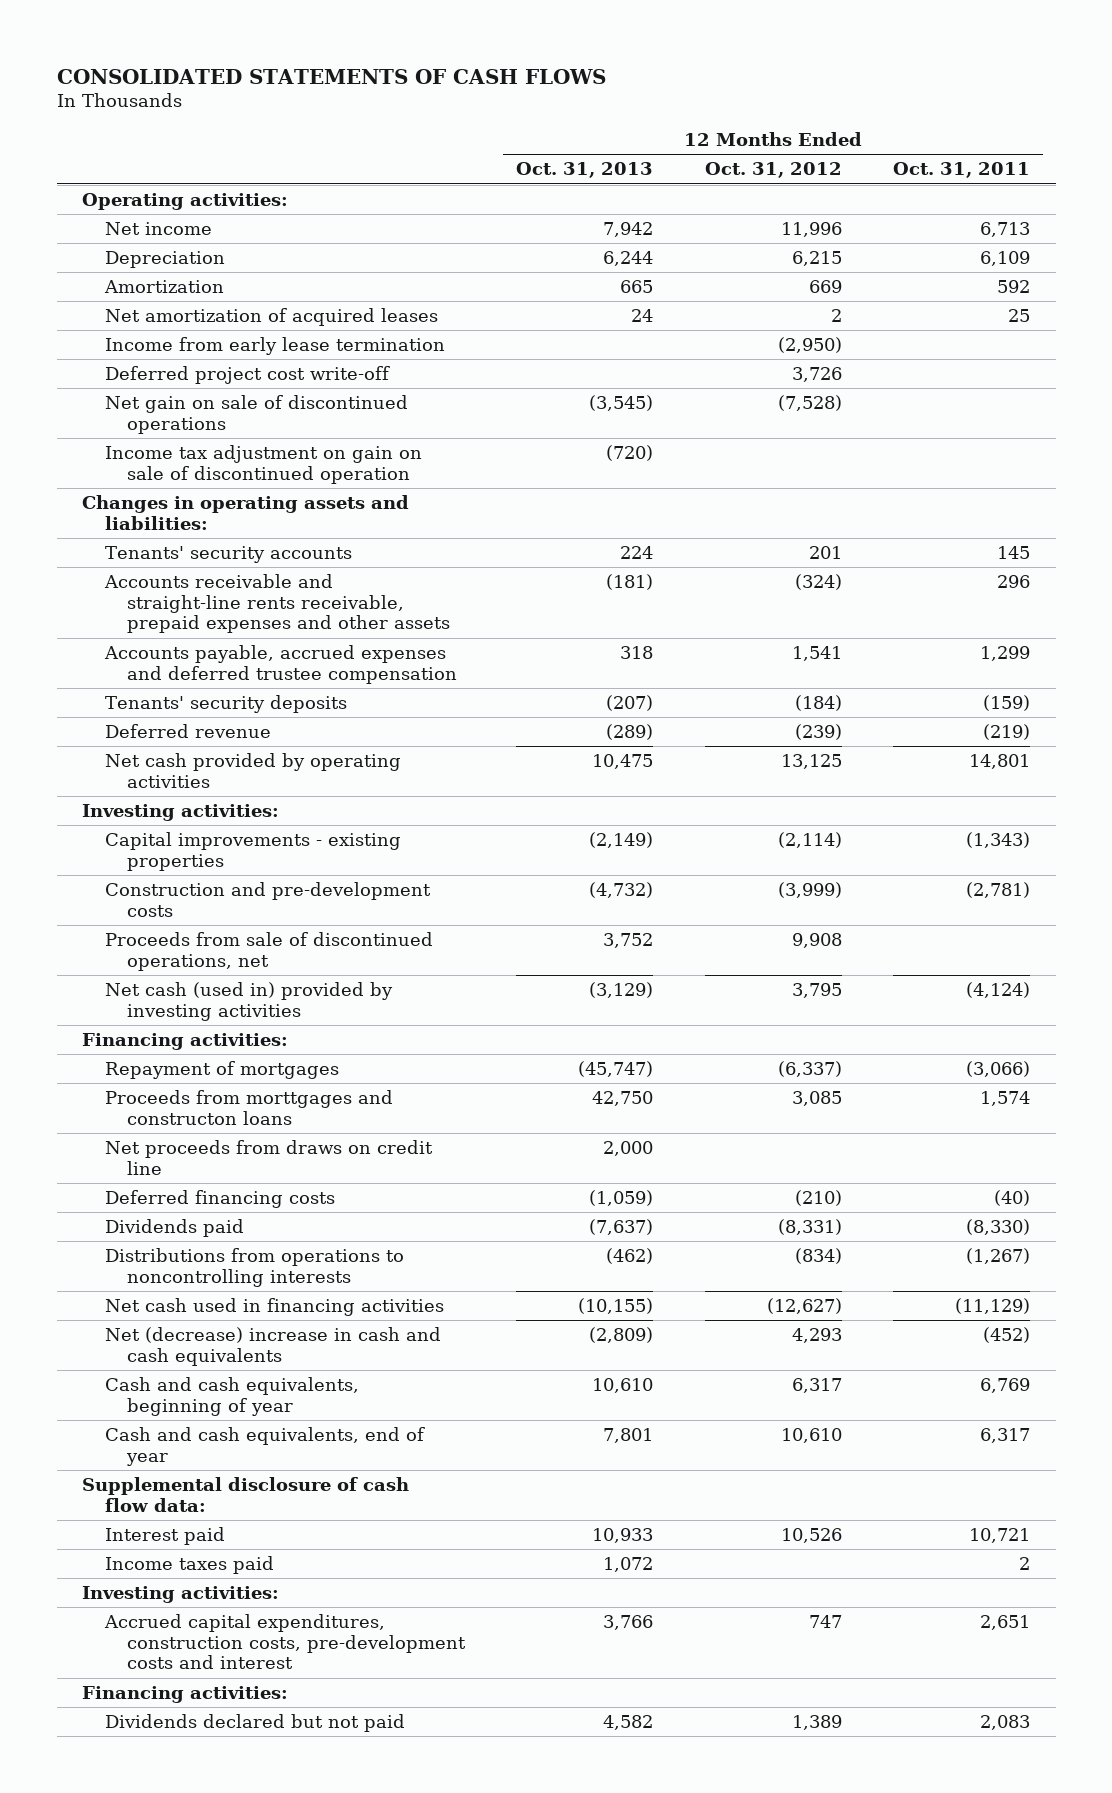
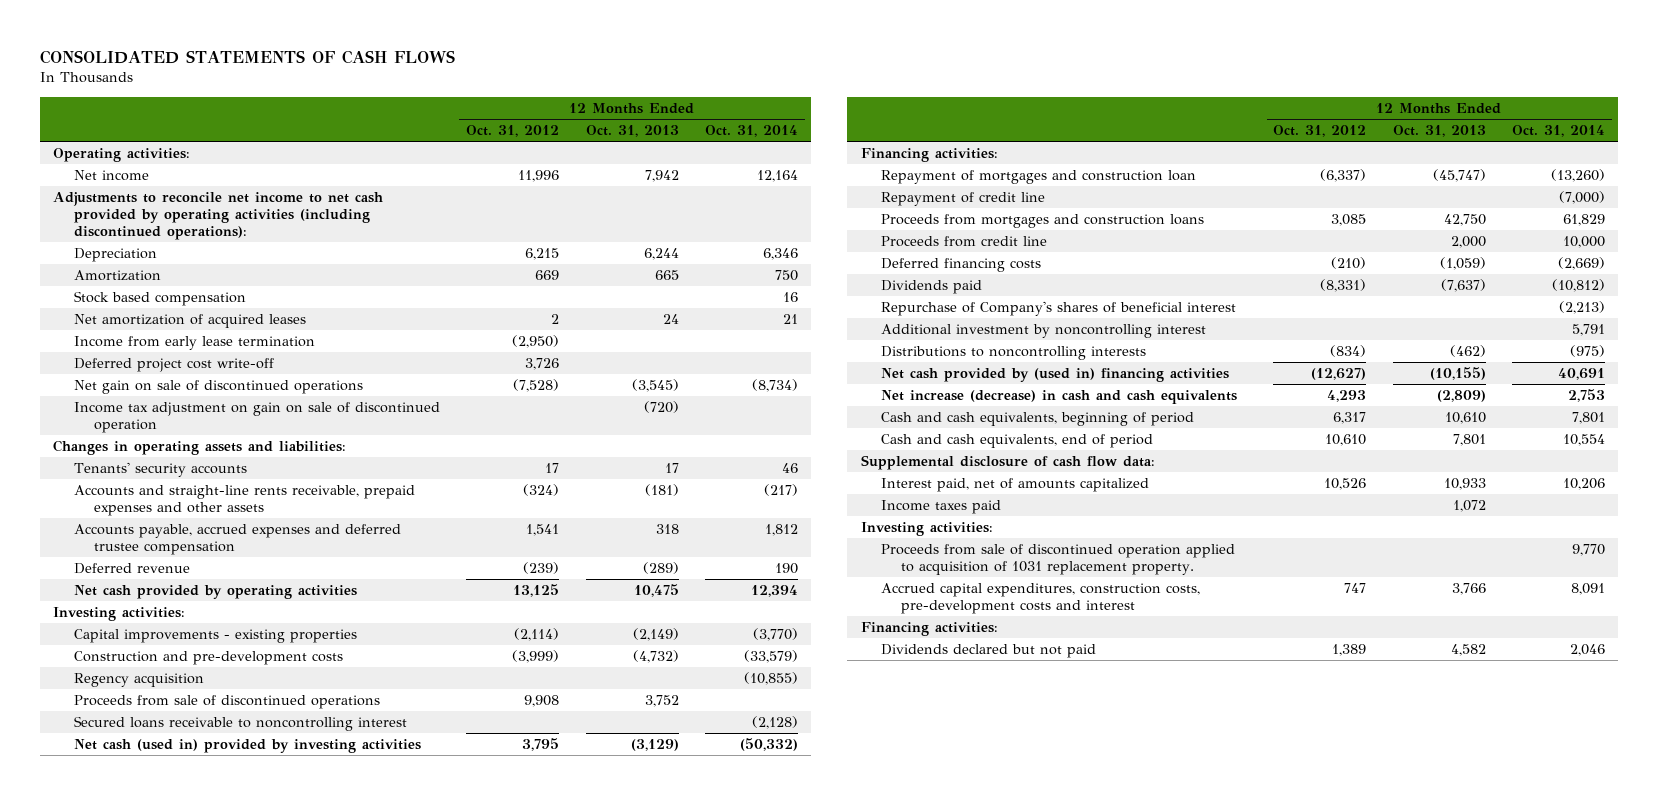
[893,162,1031,179] Oct. 31, 2011 -> none
none -> [704,125,798,138] Oct. 31, 2014
none -> [53,192,384,241] Adjustments to reconcile net income to net cash provided by operating activities (including discontinued operations):
none -> [73,291,246,307] Stock based compensation
[620,546,654,560] 224 -> [664,463,679,474] 17
[808,546,842,560] 201 -> [545,463,560,474] 17
[103,574,450,634] Accounts receivable and straight-line rents receivable, prepaid expenses and other assets -> [73,485,415,517] Accounts and straight-line rents receivable, prepaid expenses and other assets
[104,695,347,714] Tenants' security deposits -> none
none -> [73,673,204,688] Regency acquisition
[104,932,433,971] Proceeds from sale of discontinued operations, net -> [73,695,380,710] Proceeds from sale of discontinued operations
none -> [73,716,407,732] Secured loans receivable to noncontrolling interest
[104,1061,339,1080] Repayment of mortgages -> [880,170,1196,185] Repayment of mortgages and construction loan
none -> [880,192,1045,207] Repayment of credit line
[104,1090,393,1125] Proceeds from morttgages and constructon loans -> [880,214,1204,229] Proceeds from mortgages and construction loans
[104,1140,433,1175] Net proceeds from draws on credit line -> [880,236,1047,248] Proceeds from credit line
none -> [880,301,1236,317] Repurchase of Company's shares of beneficial interest
none -> [880,324,1206,339] Additional investment by noncontrolling interest
[104,1248,404,1287] Distributions from operations to noncontrolling interests -> [880,346,1146,361] Distributions to noncontrolling interests
[104,1298,444,1317] Net cash used in financing activities -> [880,368,1229,383] Net cash provided by (used in) financing activities
[104,1327,441,1366] Net (decrease) increase in cash and cash equivalents -> [880,390,1237,405] Net increase (decrease) in cash and cash equivalents
[104,1377,359,1416] Cash and cash equivalents, beginning of year -> [880,412,1194,427] Cash and cash equivalents, beginning of period
[104,1427,425,1466] Cash and cash equivalents, end of year -> [880,434,1153,449] Cash and cash equivalents, end of period
[104,1527,225,1546] Interest paid -> [880,478,1149,493] Interest paid, net of amounts capitalized
none -> [880,544,1235,576] Proceeds from sale of discontinued operation applied to acquisition of 1031 replacement property.

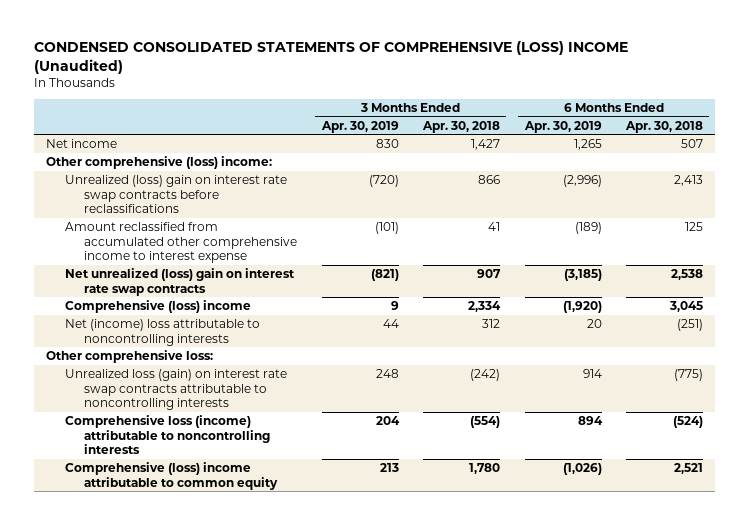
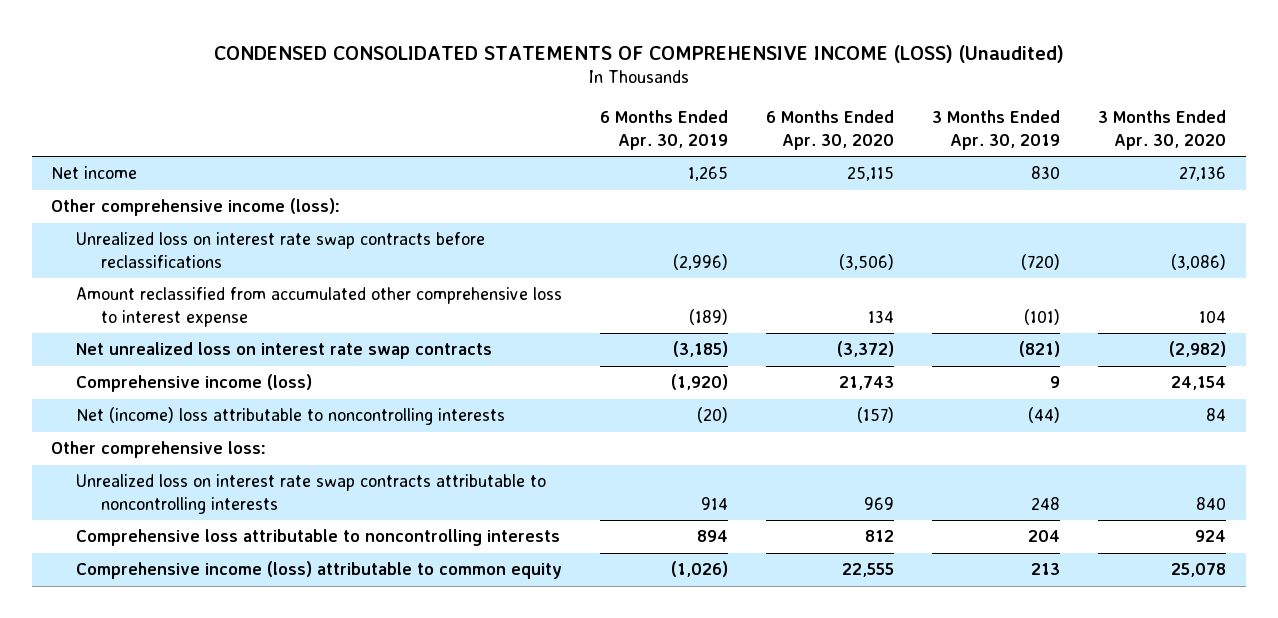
[33,41,628,74] CONDENSED CONSOLIDATED STATEMENTS OF COMPREHENSIVE (LOSS) INCOME (Unaudited) -> [213,44,1064,63] CONDENSED CONSOLIDATED STATEMENTS OF COMPREHENSIVE INCOME (LOSS) (Unaudited)
[422,120,501,133] Apr. 30, 2018 -> none
[625,120,704,133] Apr. 30, 2018 -> none
none -> [766,110,895,150] 6 Months Ended Apr. 30, 2020
none -> [1098,110,1227,150] 3 Months Ended Apr. 30, 2020
[45,156,272,170] Other comprehensive (loss) income: -> [51,198,341,217] Other comprehensive income (loss):
[64,175,287,214] Unrealized (loss) gain on interest rate swap contracts before reclassifications -> [76,232,486,268] Unrealized loss on interest rate swap contracts before reclassifications
[64,222,298,264] Amount reclassified from accumulated other comprehensive income to interest expense -> [76,287,563,327] Amount reclassified from accumulated other comprehensive loss to interest expense
[64,268,295,296] Net unrealized (loss) gain on interest rate swap contracts -> [76,342,493,360] Net unrealized loss on interest rate swap contracts
[64,300,251,314] Comprehensive (loss) income -> [76,374,313,393] Comprehensive income (loss)
[382,319,399,329] 44 -> [1028,407,1061,424] (44)
[586,319,602,329] 20 -> [697,407,729,424] (20)
[64,369,287,411] Unrealized loss (gain) on interest rate swap contracts attributable to noncontrolling interests -> [76,474,547,514] Unrealized loss on interest rate swap contracts attributable to noncontrolling interests
[64,415,271,455] Comprehensive loss (income) attributable to noncontrolling interests -> [76,529,561,547] Comprehensive loss attributable to noncontrolling interests
[64,462,279,490] Comprehensive (loss) income attributable to common equity -> [76,561,563,580] Comprehensive income (loss) attributable to common equity

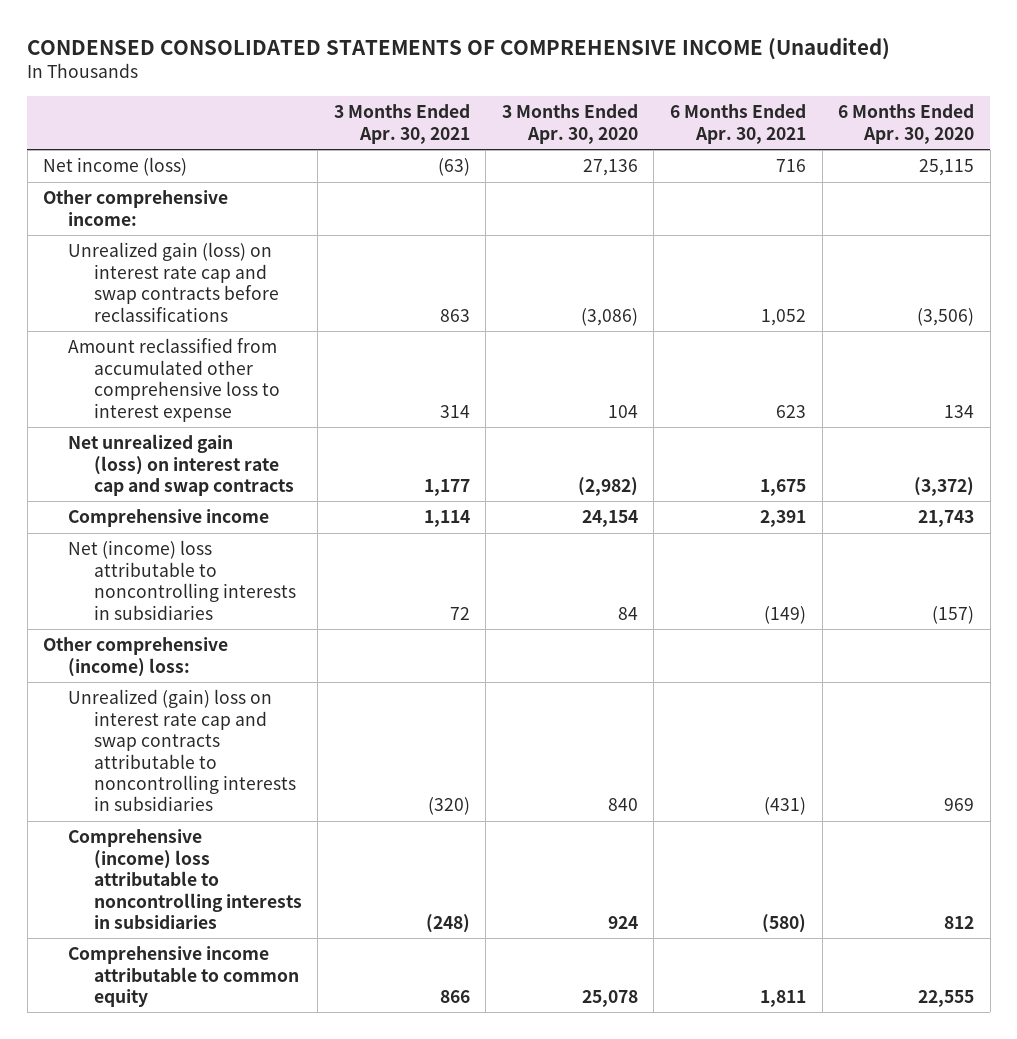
[213,44,1064,63] CONDENSED CONSOLIDATED STATEMENTS OF COMPREHENSIVE INCOME (LOSS) (Unaudited) -> [27,36,891,60] CONDENSED CONSOLIDATED STATEMENTS OF COMPREHENSIVE INCOME (Unaudited)
[600,110,729,150] 6 Months Ended Apr. 30, 2019 -> none
[932,110,1061,150] 3 Months Ended Apr. 30, 2019 -> none
none -> [333,104,470,144] 3 Months Ended Apr. 30, 2021
none -> [669,104,806,144] 6 Months Ended Apr. 30, 2021
[51,166,138,180] Net income -> [43,157,188,177] Net income (loss)
[51,198,341,217] Other comprehensive income (loss): -> [43,190,229,226] Other comprehensive income:
[76,232,486,268] Unrealized loss on interest rate swap contracts before reclassifications -> [68,242,279,322] Unrealized gain (loss) on interest rate cap and swap contracts before reclassifications
[76,342,493,360] Net unrealized loss on interest rate swap contracts -> [68,434,294,497] Net unrealized gain (loss) on interest rate cap and swap contracts
[76,374,313,393] Comprehensive income (loss) -> [68,509,270,528] Comprehensive income
[76,407,506,426] Net (income) loss attributable to noncontrolling interests -> [68,540,296,620] Net (income) loss attributable to noncontrolling interests in subsidiaries
[51,441,267,459] Other comprehensive loss: -> [43,637,229,677] Other comprehensive (income) loss:
[76,474,547,514] Unrealized loss on interest rate swap contracts attributable to noncontrolling interests -> [68,689,296,812] Unrealized (gain) loss on interest rate cap and swap contracts attributable to noncontrolling interests in subsidiaries
[76,529,561,547] Comprehensive loss attributable to noncontrolling interests -> [68,829,302,929] Comprehensive (income) loss attributable to noncontrolling interests in subsidiaries
[76,561,563,580] Comprehensive income (loss) attributable to common equity -> [68,946,299,1008] Comprehensive income attributable to common equity

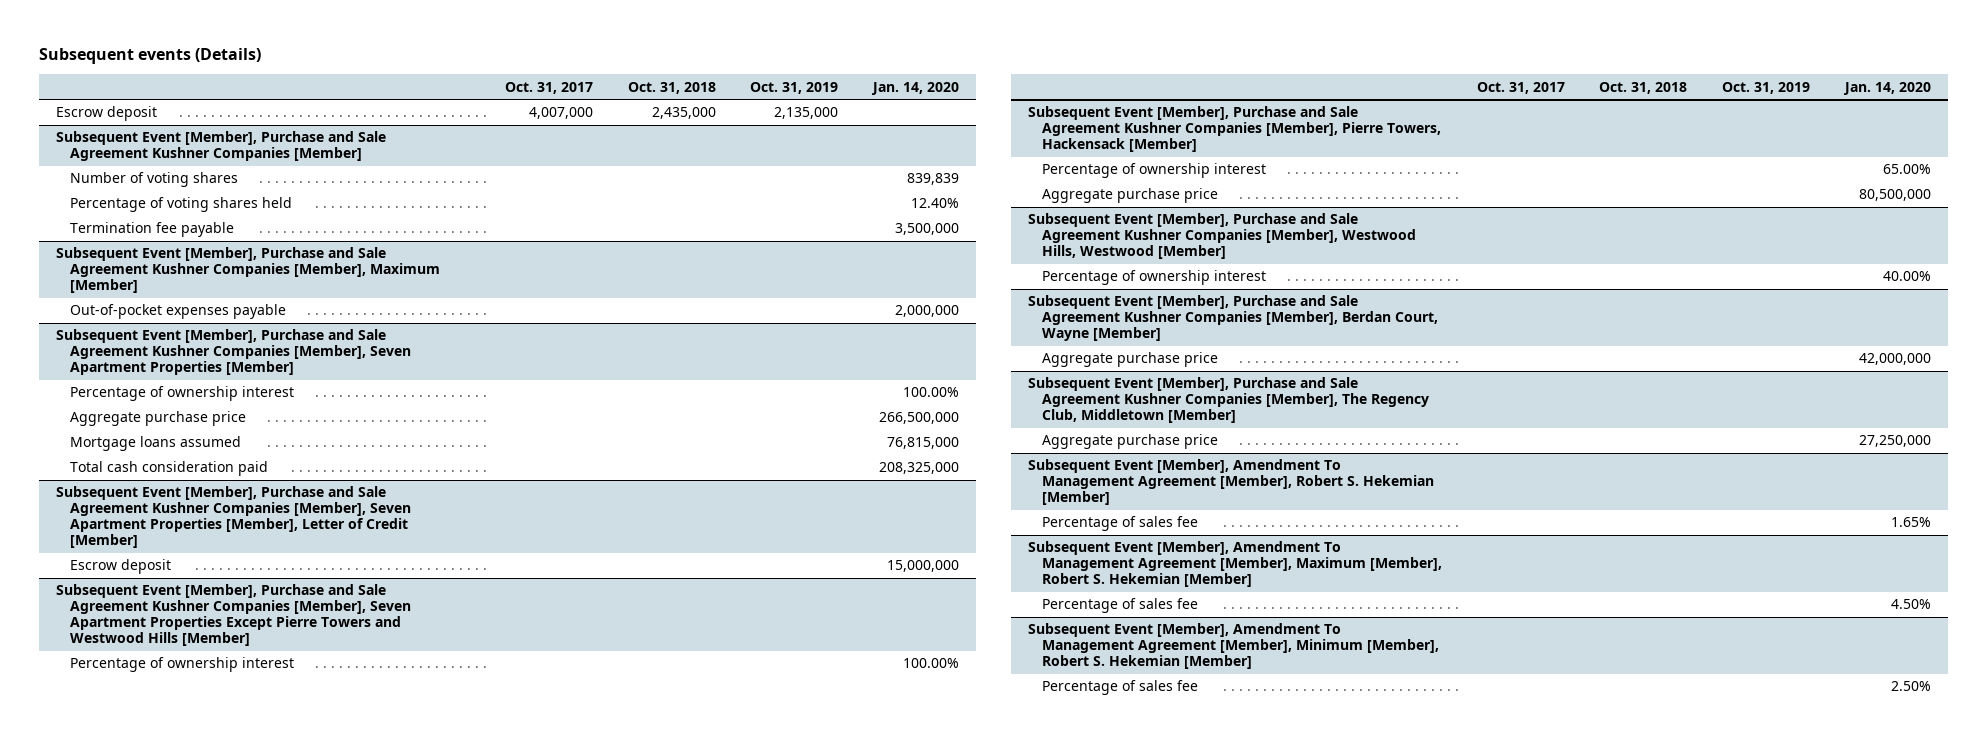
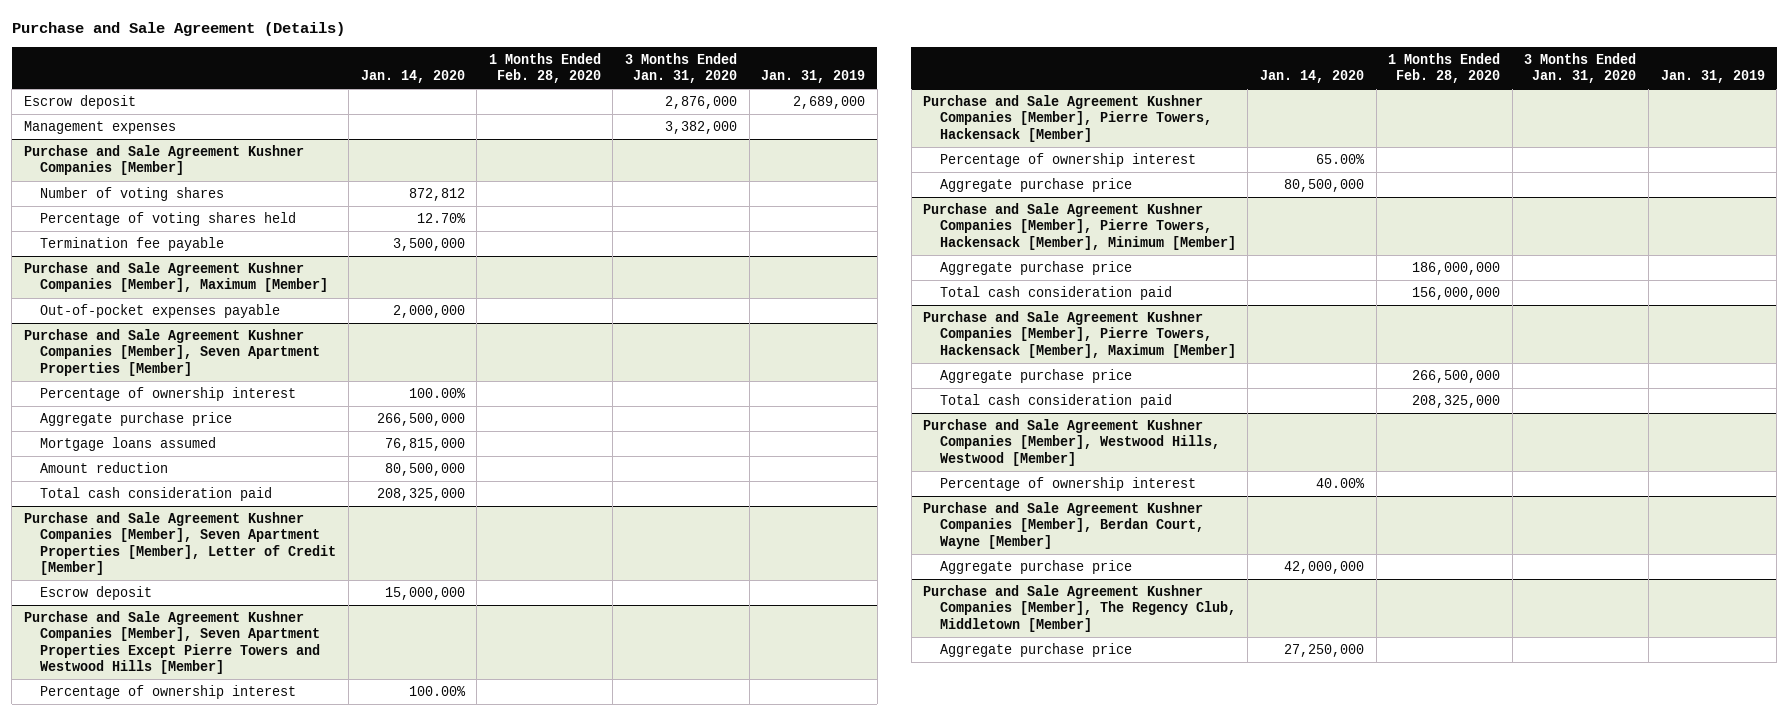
[38,48,261,65] Subsequent events (Details) -> [11,22,345,37] Purchase and Sale Agreement (Details)
[504,81,593,94] Oct. 31, 2017 -> none
[627,81,716,94] Oct. 31, 2018 -> none
[750,81,839,94] Oct. 31, 2019 -> none
none -> [488,52,601,83] 1 Months Ended Feb. 28, 2020
none -> [625,52,738,83] 3 Months Ended Jan. 31, 2020
none -> [761,69,866,83] Jan. 31, 2019
none -> [24,121,177,135] Management expenses
[56,131,387,162] Subsequent Event [Member], Purchase and Sale Agreement Kushner Companies [Member] -> [24,145,305,176] Purchase and Sale Agreement Kushner Companies [Member]
[906,173,959,186] 839,839 -> [408,188,465,202] 872,812
[910,198,959,209] 12.40% -> [416,213,466,224] 12.70%
[56,247,441,294] Subsequent Event [Member], Purchase and Sale Agreement Kushner Companies [Member], Maximum [Member] -> [24,262,329,293] Purchase and Sale Agreement Kushner Companies [Member], Maximum [Member]
[56,329,412,376] Subsequent Event [Member], Purchase and Sale Agreement Kushner Companies [Member], Seven Apartment Properties [Member] -> [24,329,321,376] Purchase and Sale Agreement Kushner Companies [Member], Seven Apartment Properties [Member]
none -> [40,462,169,474] Amount reduction
[56,486,412,549] Subsequent Event [Member], Purchase and Sale Agreement Kushner Companies [Member], Seven Apartment Properties [Member], Letter of Credit [Member] -> [24,512,337,575] Purchase and Sale Agreement Kushner Companies [Member], Seven Apartment Properties [Member], Letter of Credit [Member]
[56,584,412,647] Subsequent Event [Member], Purchase and Sale Agreement Kushner Companies [Member], Seven Apartment Properties Except Pierre Towers and Westwood Hills [Member] -> [24,611,321,674] Purchase and Sale Agreement Kushner Companies [Member], Seven Apartment Properties Except Pierre Towers and Westwood Hills [Member]
[1028,106,1442,153] Subsequent Event [Member], Purchase and Sale Agreement Kushner Companies [Member], Pierre Towers, Hackensack [Member] -> [923,95,1212,142] Purchase and Sale Agreement Kushner Companies [Member], Pierre Towers, Hackensack [Member]
none -> [923,203,1236,250] Purchase and Sale Agreement Kushner Companies [Member], Pierre Towers, Hackensack [Member], Minimum [Member]
none -> [939,261,1132,276] Aggregate purchase price
none -> [939,286,1172,301] Total cash consideration paid
none -> [923,311,1236,358] Purchase and Sale Agreement Kushner Companies [Member], Pierre Towers, Hackensack [Member], Maximum [Member]
none -> [939,369,1132,384] Aggregate purchase price
none -> [939,394,1172,409] Total cash consideration paid
[1028,213,1417,260] Subsequent Event [Member], Purchase and Sale Agreement Kushner Companies [Member], Westwood Hills, Westwood [Member] -> [923,419,1220,466] Purchase and Sale Agreement Kushner Companies [Member], Westwood Hills, Westwood [Member]
[1028,295,1439,342] Subsequent Event [Member], Purchase and Sale Agreement Kushner Companies [Member], Berdan Court, Wayne [Member] -> [923,502,1204,549] Purchase and Sale Agreement Kushner Companies [Member], Berdan Court, Wayne [Member]
[1028,377,1430,424] Subsequent Event [Member], Purchase and Sale Agreement Kushner Companies [Member], The Regency Club, Middletown [Member] -> [923,585,1236,632] Purchase and Sale Agreement Kushner Companies [Member], The Regency Club, Middletown [Member]
[1028,459,1435,506] Subsequent Event [Member], Amendment To Management Agreement [Member], Robert S. Hekemian [Member] -> none
[1042,516,1199,532] Percentage of sales fee -> none
[1028,541,1443,588] Subsequent Event [Member], Amendment To Management Agreement [Member], Maximum [Member], Robert S. Hekemian [Member] -> none
[1042,598,1199,614] Percentage of sales fee -> none
[1028,623,1440,670] Subsequent Event [Member], Amendment To Management Agreement [Member], Minimum [Member], Robert S. Hekemian [Member] -> none
[1042,680,1199,696] Percentage of sales fee -> none

